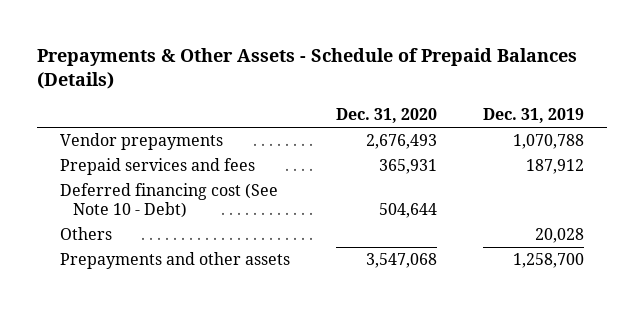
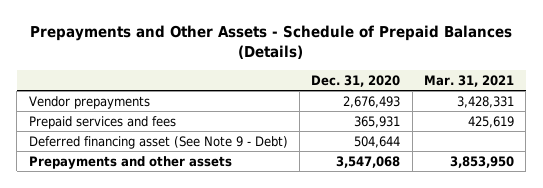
[37,47,578,90] Prepayments & Other Assets - Schedule of Prepaid Balances (Details) -> [30,25,513,60] Prepayments and Other Assets - Schedule of Prepaid Balances (Details)
[482,108,584,124] Dec. 31, 2019 -> none
none -> [423,74,514,87] Mar. 31, 2021
[60,227,113,241] Others -> none
[60,183,279,218] Deferred financing cost (See Note 10 - Debt) -> [28,135,288,149] Deferred financing asset (See Note 9 - Debt)

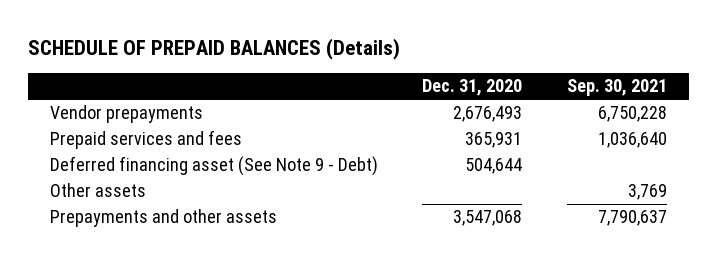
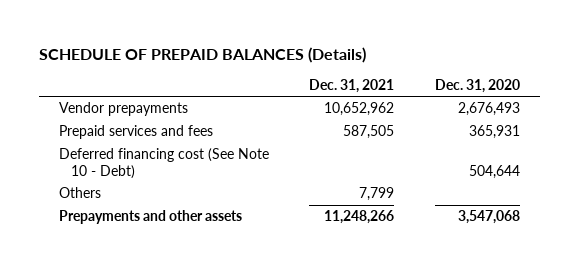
[566,79,667,97] Sep. 30, 2021 -> none
none -> [309,78,395,93] Dec. 31, 2021
[50,156,379,177] Deferred financing asset (See Note 9 - Debt) -> [58,148,269,179] Deferred financing cost (See Note 10 - Debt)
[50,183,147,198] Other assets -> [58,187,101,199] Others

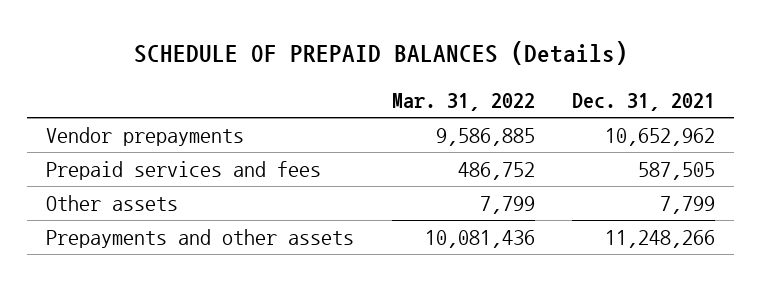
[434,78,520,93] Dec. 31, 2020 -> none
none -> [391,93,535,112] Mar. 31, 2022
[58,148,269,179] Deferred financing cost (See Note 10 - Debt) -> none
[58,187,101,199] Others -> [45,195,178,212] Other assets

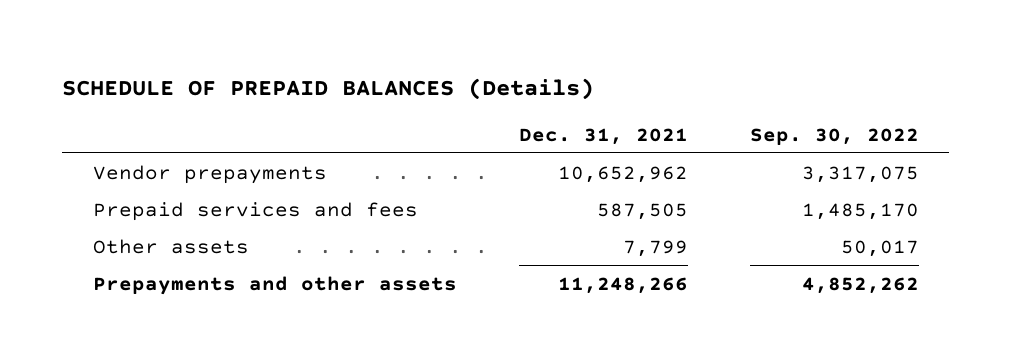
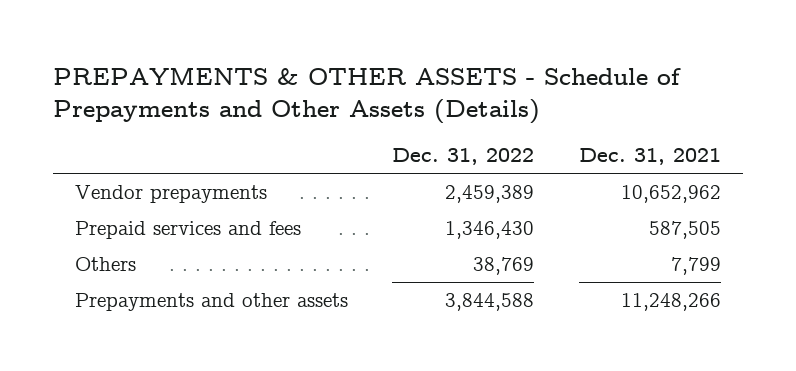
[62,77,595,100] SCHEDULE OF PREPAID BALANCES (Details) -> [52,66,681,124] PREPAYMENTS & OTHER ASSETS - Schedule of Prepayments and Other Assets (Details)
[749,127,919,145] Sep. 30, 2022 -> none
none -> [392,148,535,166] Dec. 31, 2022
[93,238,250,254] Other assets -> [75,257,137,272] Others

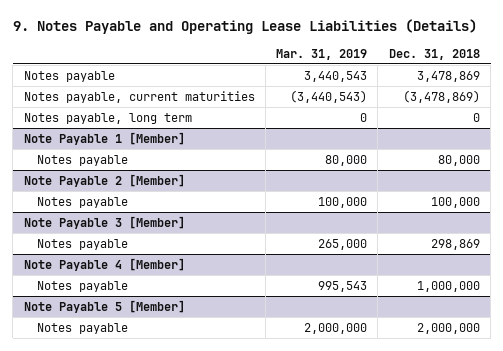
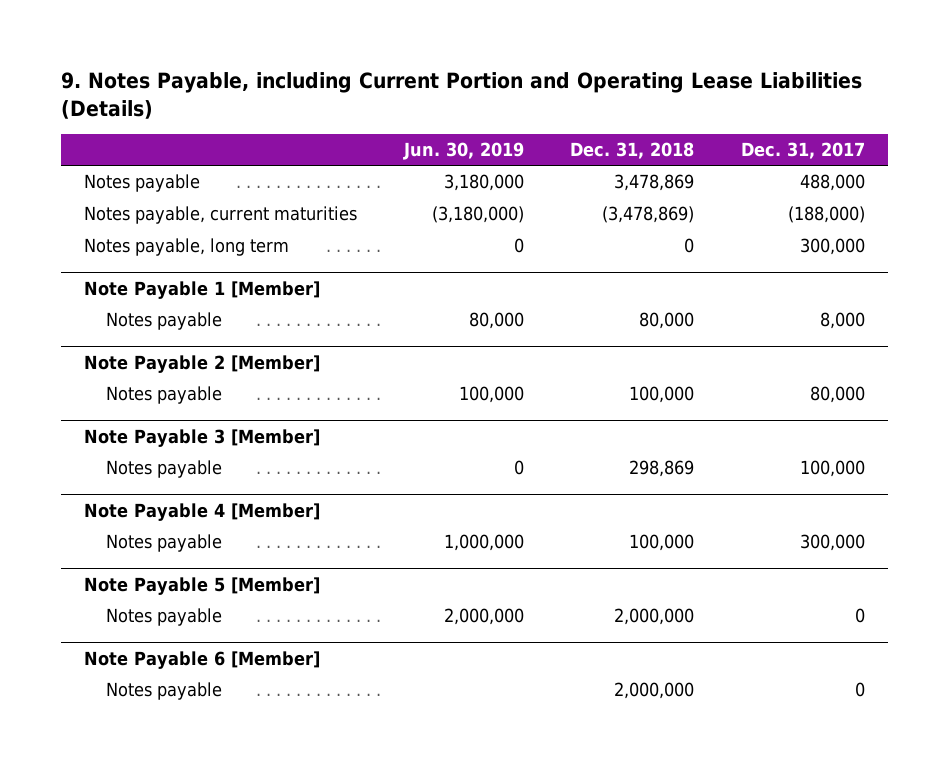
[12,18,477,34] 9. Notes Payable and Operating Lease Liabilities (Details) -> [60,72,862,119] 9. Notes Payable, including Current Portion and Operating Lease Liabilities (Details)
[276,48,368,60] Mar. 31, 2019 -> none
none -> [402,141,524,160] Jun. 30, 2019
none -> [741,141,866,159] Dec. 31, 2017
[416,280,480,292] 1,000,000 -> [629,534,695,552] 100,000
none -> [84,651,321,670] Note Payable 6 [Member]
none -> [106,682,223,701] Notes payable

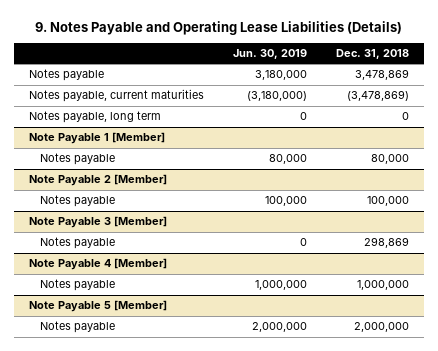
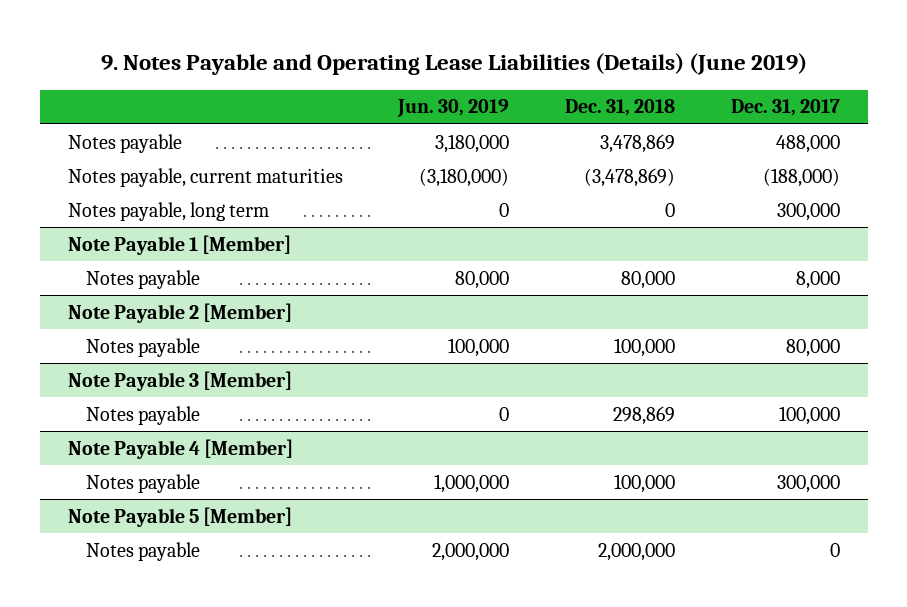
[35,20,403,35] 9. Notes Payable and Operating Lease Liabilities (Details) -> [100,53,807,76] 9. Notes Payable and Operating Lease Liabilities (Details) (June 2019)
none -> [730,99,840,117] Dec. 31, 2017
[357,280,410,291] 1,000,000 -> [614,473,676,493] 100,000

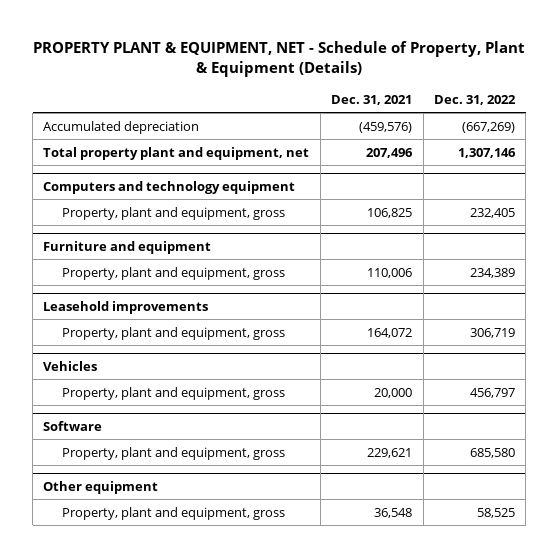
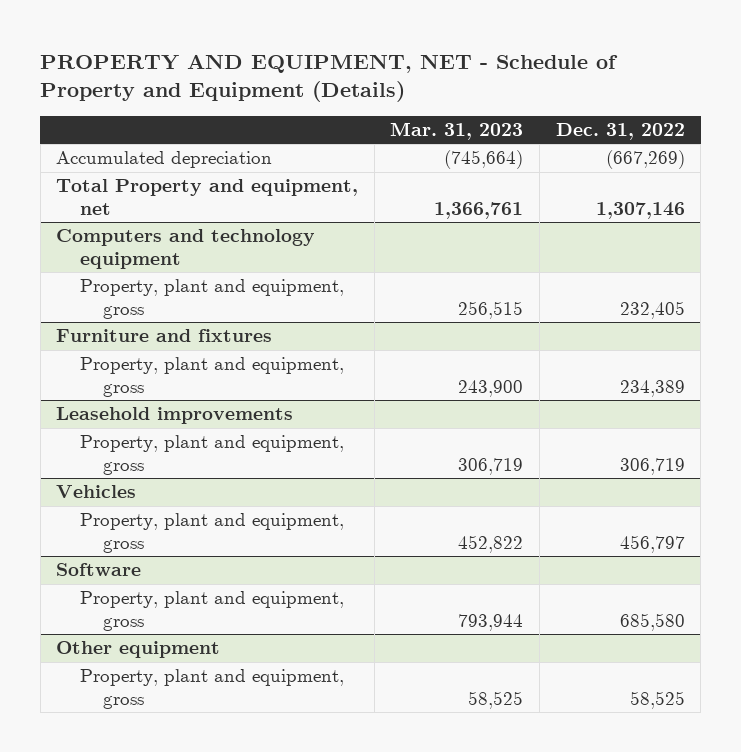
[33,40,526,78] PROPERTY PLANT & EQUIPMENT, NET - Schedule of Property, Plant & Equipment (Details) -> [40,53,619,103] PROPERTY AND EQUIPMENT, NET - Schedule of Property and Equipment (Details)
[331,94,413,105] Dec. 31, 2021 -> none
none -> [390,121,524,140] Mar. 31, 2023
[43,146,310,160] Total property plant and equipment, net -> [56,179,359,215] Total Property and equipment, net
[43,240,212,254] Furniture and equipment -> [56,329,273,343] Furniture and fixtures

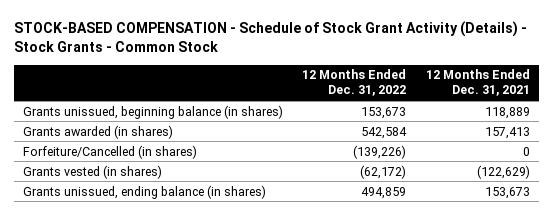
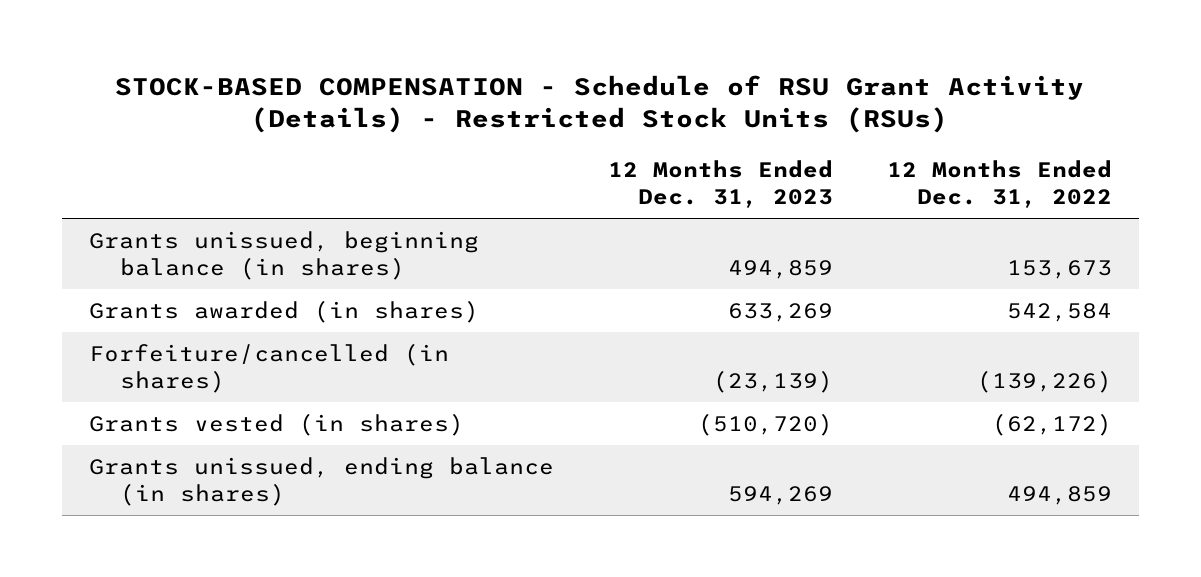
[13,21,527,53] STOCK-BASED COMPENSATION - Schedule of Stock Grant Activity (Details) - Stock Grants - Common Stock -> [115,74,1085,134] STOCK-BASED COMPENSATION - Schedule of RSU Grant Activity (Details) - Restricted Stock Units (RSUs)
[425,69,530,97] 12 Months Ended Dec. 31, 2021 -> none
none -> [607,160,833,209] 12 Months Ended Dec. 31, 2023
[23,144,198,159] Forfeiture/Cancelled (in shares) -> [89,343,450,393] Forfeiture/cancelled (in shares)

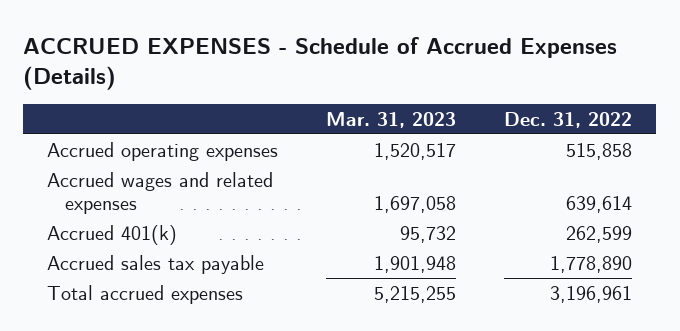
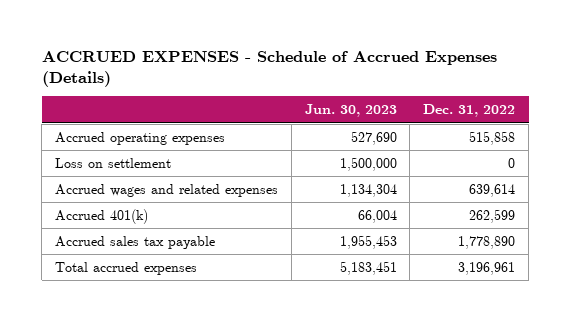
[326,111,457,128] Mar. 31, 2023 -> none
none -> [304,104,397,118] Jun. 30, 2023
none -> [54,157,171,168] Loss on settlement

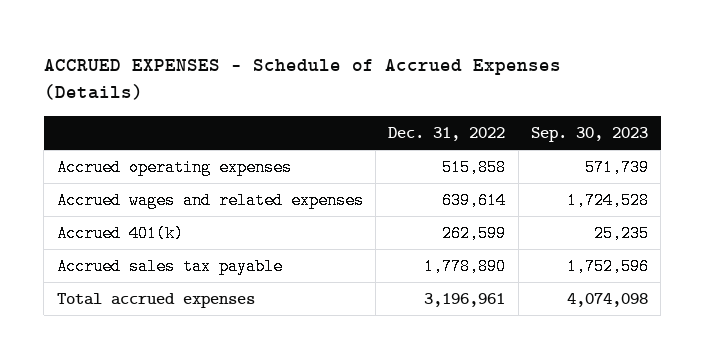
[304,104,397,118] Jun. 30, 2023 -> none
none -> [530,127,648,143] Sep. 30, 2023
[54,157,171,168] Loss on settlement -> none

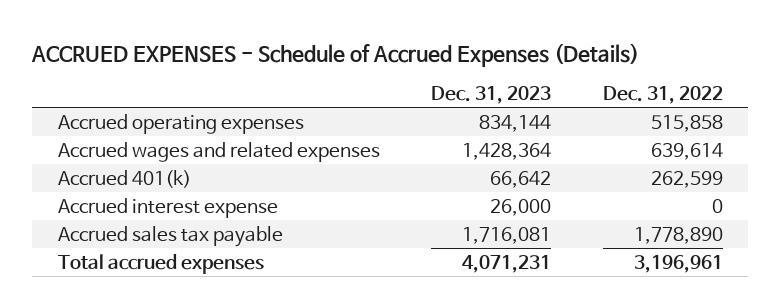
[530,127,648,143] Sep. 30, 2023 -> none
none -> [431,85,552,104] Dec. 31, 2023
none -> [57,197,278,218] Accrued interest expense

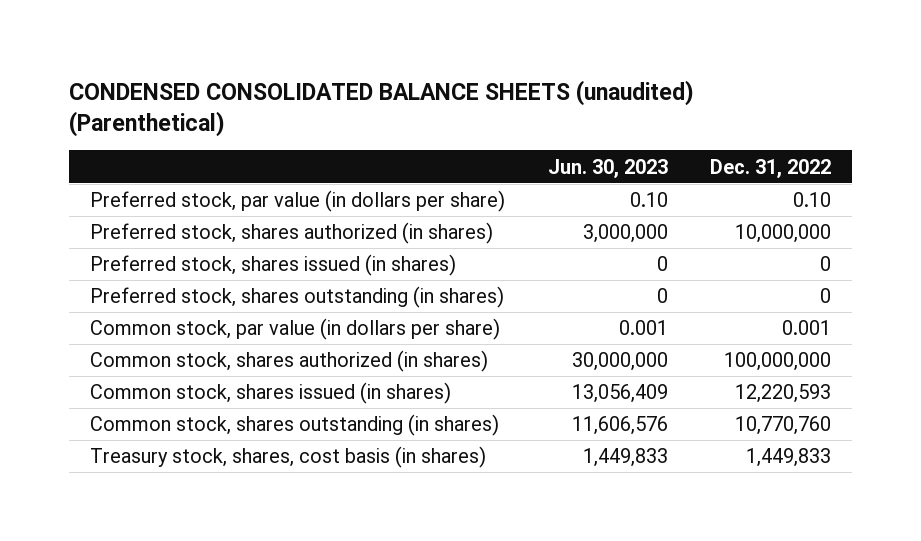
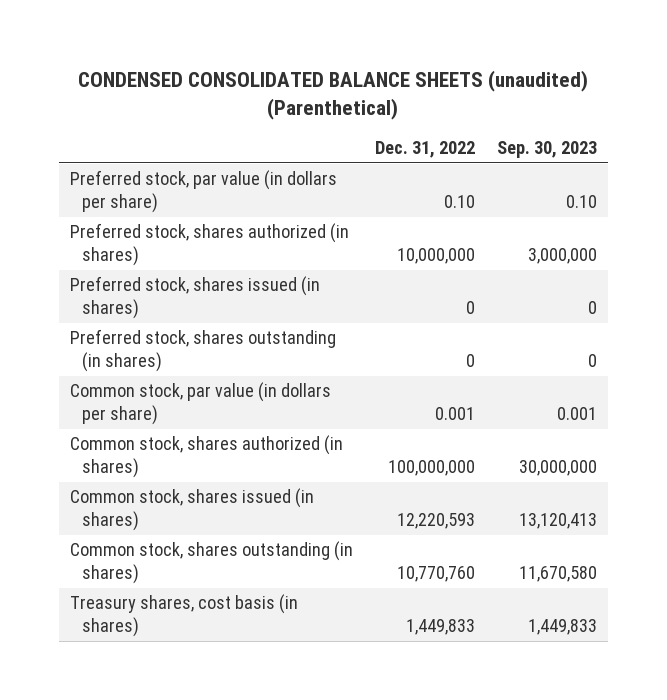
[547,158,668,178] Jun. 30, 2023 -> none
none -> [496,141,597,159] Sep. 30, 2023
[90,446,487,469] Treasury stock, shares, cost basis (in shares) -> [69,594,298,638] Treasury shares, cost basis (in shares)

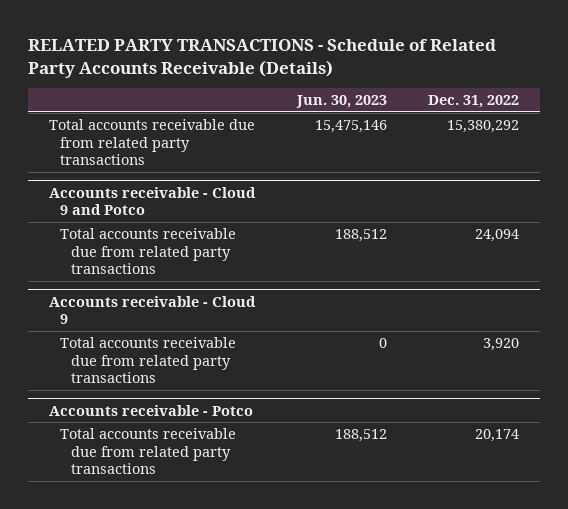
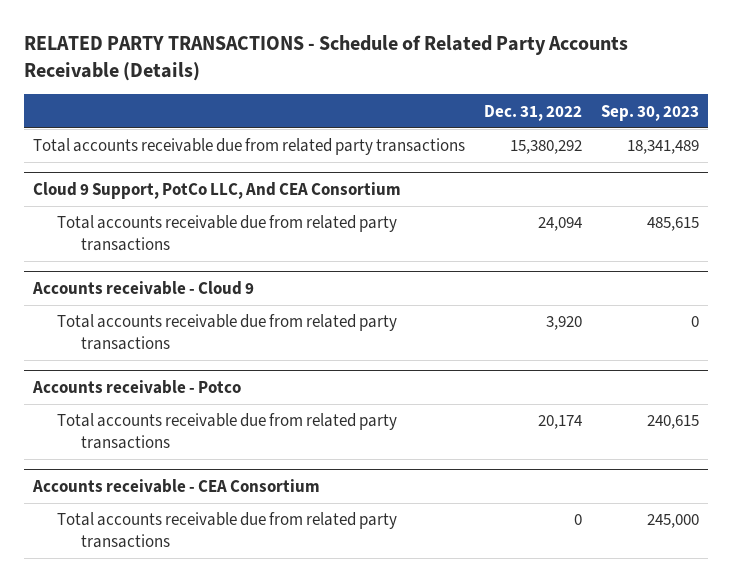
[295,95,387,109] Jun. 30, 2023 -> none
none -> [600,104,699,121] Sep. 30, 2023
[49,186,257,216] Accounts receivable - Cloud 9 and Potco -> none
none -> [33,182,402,200] Cloud 9 Support, PotCo LLC, And CEA Consortium
none -> [32,479,321,494] Accounts receivable - CEA Consortium
none -> [56,512,397,548] Total accounts receivable due from related party transactions

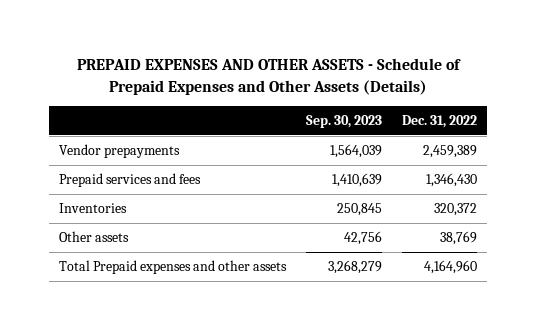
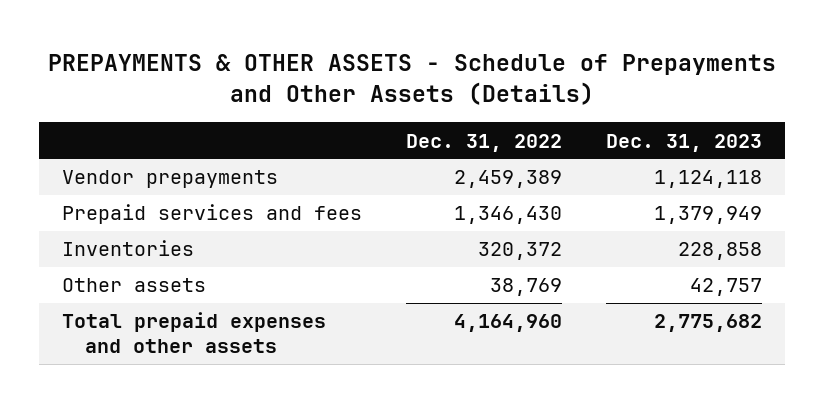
[76,58,461,96] PREPAID EXPENSES AND OTHER ASSETS - Schedule of Prepaid Expenses and Other Assets (Details) -> [48,53,777,106] PREPAYMENTS & OTHER ASSETS - Schedule of Prepayments and Other Assets (Details)
[305,115,382,129] Sep. 30, 2023 -> none
none -> [606,133,763,152] Dec. 31, 2023
[58,260,287,275] Total Prepaid expenses and other assets -> [61,312,326,354] Total prepaid expenses and other assets

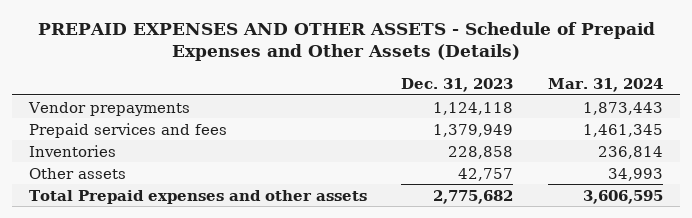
[48,53,777,106] PREPAYMENTS & OTHER ASSETS - Schedule of Prepayments and Other Assets (Details) -> [37,21,655,62] PREPAID EXPENSES AND OTHER ASSETS - Schedule of Prepaid Expenses and Other Assets (Details)
[406,133,563,152] Dec. 31, 2022 -> none
none -> [547,77,663,92] Mar. 31, 2024
[61,312,326,354] Total prepaid expenses and other assets -> [29,189,368,204] Total Prepaid expenses and other assets

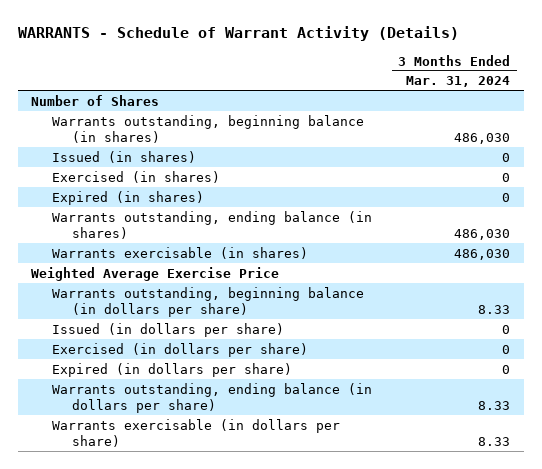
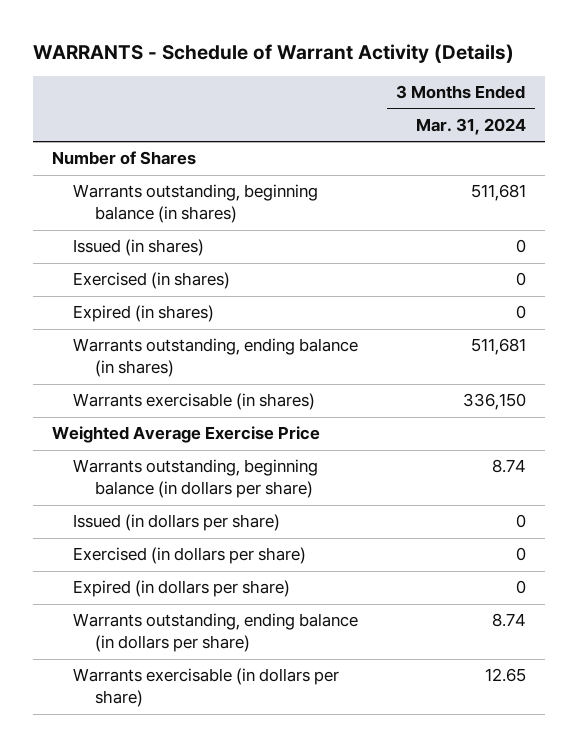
[454,132,511,144] 486,030 -> [470,184,526,202] 511,681
[454,228,511,240] 486,030 -> [470,338,526,356] 511,681
[454,248,511,260] 486,030 -> [462,393,526,411] 336,150
[478,304,511,314] 8.33 -> [491,459,526,474] 8.74
[478,400,511,410] 8.33 -> [491,613,526,628] 8.74
[478,436,511,446] 8.33 -> [484,668,526,683] 12.65

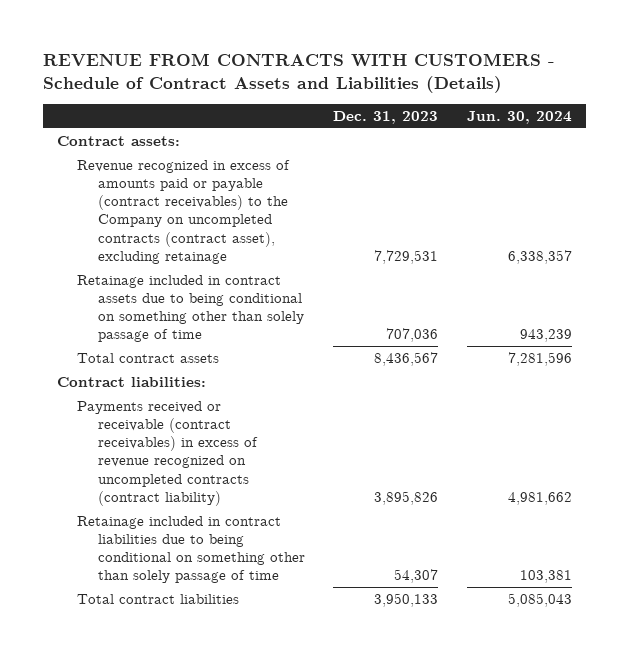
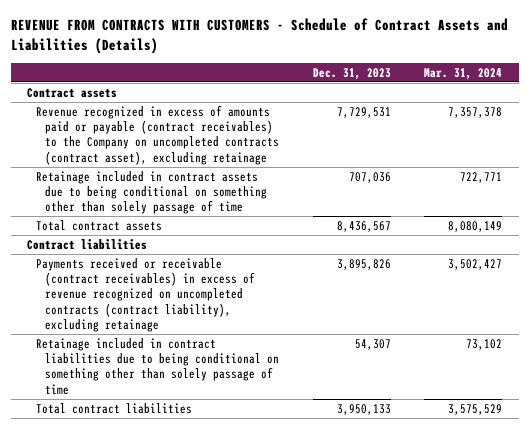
[466,110,572,124] Jun. 30, 2024 -> none
none -> [424,67,503,80] Mar. 31, 2024
[56,136,180,147] Contract assets: -> [27,87,118,98] Contract assets
[56,377,206,388] Contract liabilities: -> [27,238,148,250] Contract liabilities
[77,401,258,506] Payments received or receivable (contract receivables) in excess of revenue recognized on uncompleted contracts (contract liability) -> [36,257,256,332] Payments received or receivable (contract receivables) in excess of revenue recognized on uncompleted contracts (contract liability), excluding retainage

